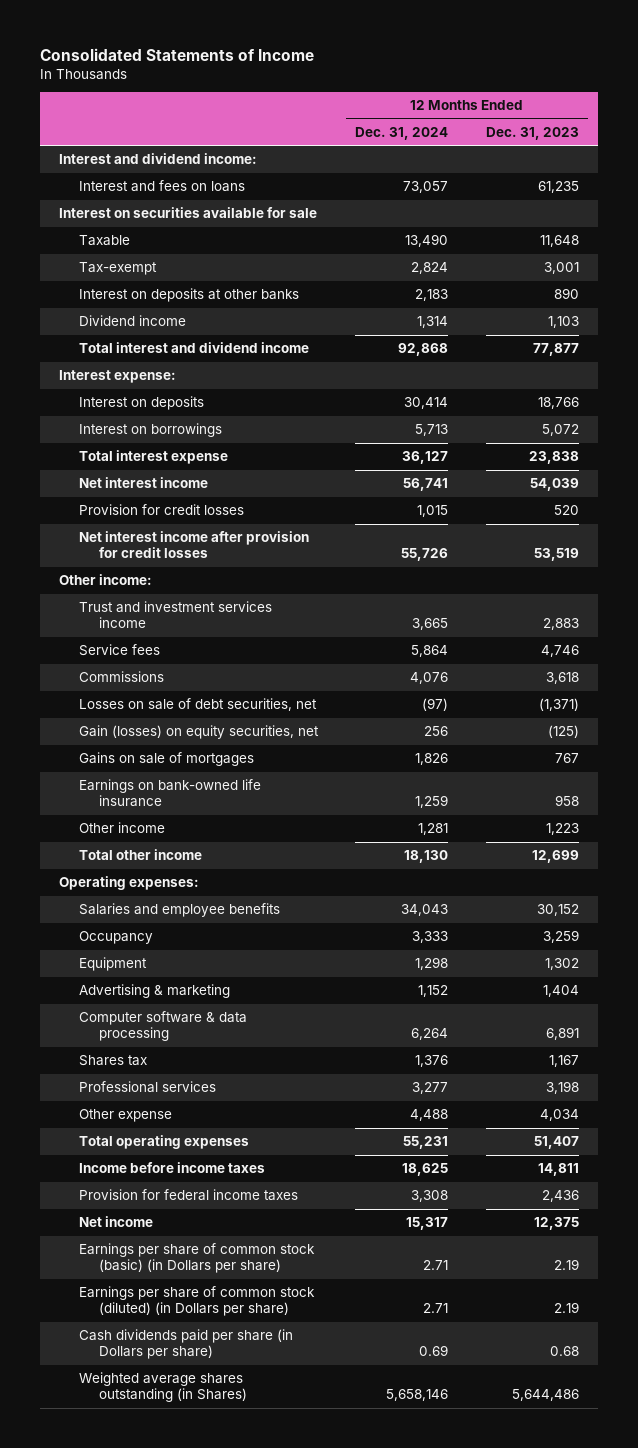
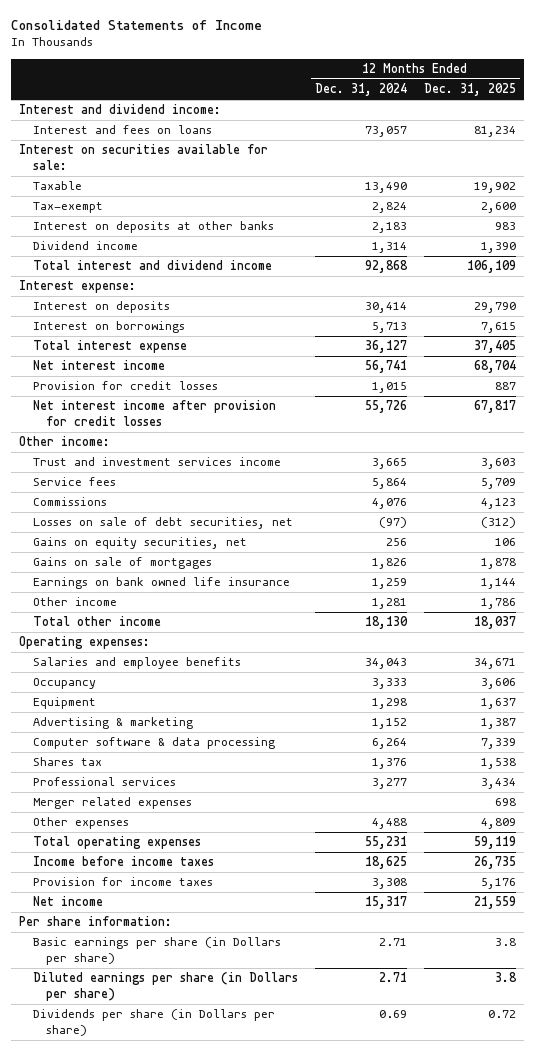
[485,126,579,140] Dec. 31, 2023 -> none
none -> [423,83,516,97] Dec. 31, 2025
[58,207,317,219] Interest on securities available for sale -> [19,144,269,170] Interest on securities available for sale:
[78,725,319,740] Gain (losses) on equity securities, net -> [32,537,247,550] Gains on equity securities, net
[78,779,261,808] Earnings on bank-owned life insurance -> [32,577,290,590] Earnings on bank owned life insurance
none -> [32,797,192,810] Merger related expenses
[78,1109,172,1123] Other expense -> [32,817,129,830] Other expenses
[78,1189,298,1202] Provision for federal income taxes -> [32,877,213,887] Provision for income taxes
[78,1372,247,1403] Weighted average shares outstanding (in Shares) -> none
none -> [19,916,173,927] Per share information:
[78,1243,315,1274] Earnings per share of common stock (basic) (in Dollars per share) -> [32,937,281,965] Basic earnings per share (in Dollars per share)
[78,1286,315,1317] Earnings per share of common stock (diluted) (in Dollars per share) -> [32,972,298,1001] Diluted earnings per share (in Dollars per share)
[78,1329,293,1360] Cash dividends paid per share (in Dollars per share) -> [32,1009,275,1036] Dividends per share (in Dollars per share)

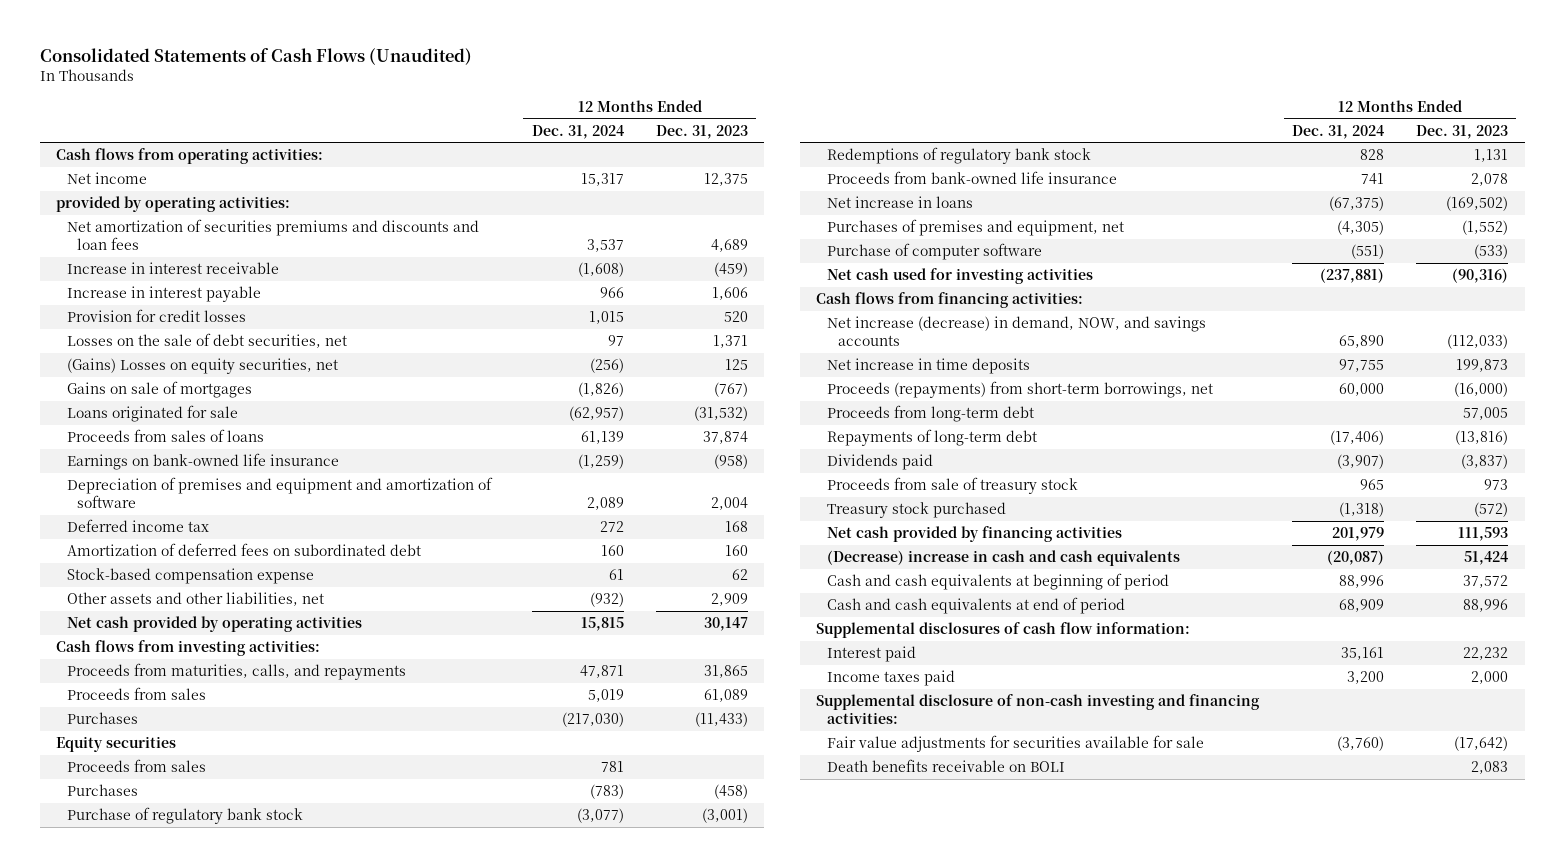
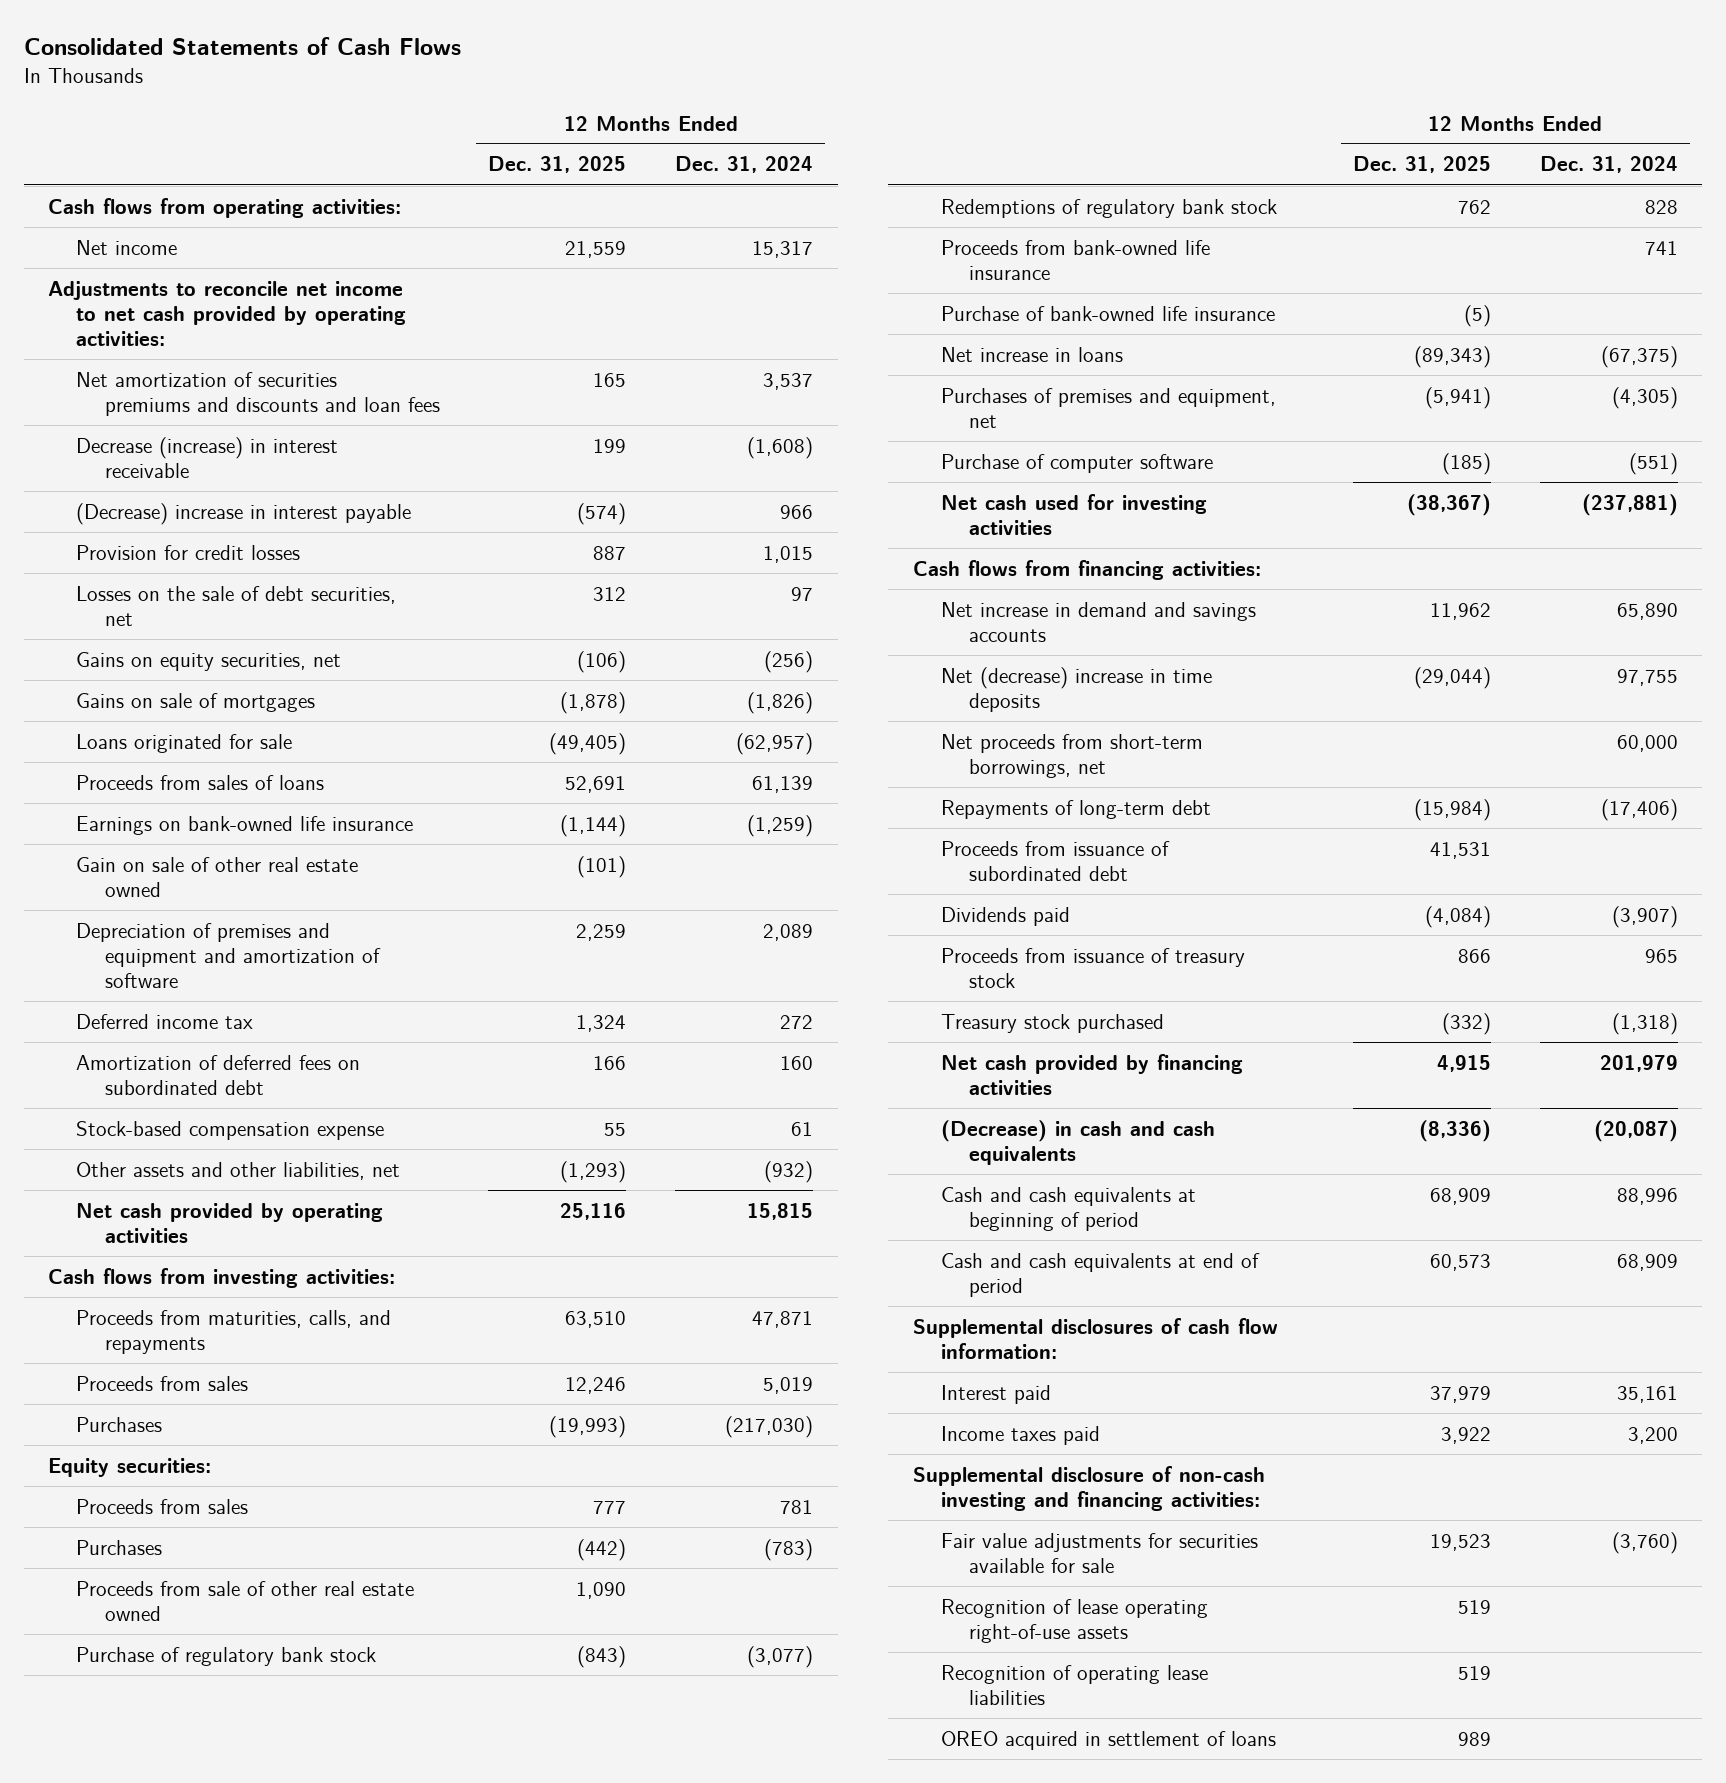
[39,47,472,65] Consolidated Statements of Cash Flows (Unaudited) -> [23,37,461,56] Consolidated Statements of Cash Flows
[656,124,749,139] Dec. 31, 2023 -> none
none -> [488,156,627,174] Dec. 31, 2025
[56,196,291,213] provided by operating activities: -> none
none -> [48,280,407,346] Adjustments to reconcile net income to net cash provided by operating activities:
[66,262,279,275] Increase in interest receivable -> [76,436,339,478] Decrease (increase) in interest receivable
[66,286,261,303] Increase in interest payable -> [76,502,412,525] (Decrease) increase in interest payable
[66,358,338,375] (Gains) Losses on equity securities, net -> [76,651,342,671] Gains on equity securities, net
none -> [76,856,359,897] Gain on sale of other real estate owned
[56,736,177,753] Equity securities -> [48,1457,212,1477] Equity securities:
none -> [76,1580,415,1621] Proceeds from sale of other real estate owned
none -> [940,305,1275,321] Purchase of bank-owned life insurance
[826,405,1034,423] Proceeds from long-term debt -> none
[826,316,1206,346] Net increase (decrease) in demand, NOW, and savings accounts -> [940,601,1256,642] Net increase in demand and savings accounts
[826,358,1030,375] Net increase in time deposits -> [940,666,1212,712] Net (decrease) increase in time deposits
[826,381,1213,399] Proceeds (repayments) from short-term borrowings, net -> [940,733,1203,778] Net proceeds from short-term borrowings, net
none -> [940,840,1170,881] Proceeds from issuance of subordinated debt
[826,477,1078,495] Proceeds from sale of treasury stock -> [940,947,1245,988] Proceeds from issuance of treasury stock
[826,550,1180,567] (Decrease) increase in cash and cash equivalents -> [940,1119,1215,1165] (Decrease) in cash and cash equivalents
[826,759,1065,773] Death benefits receivable on BOLI -> none
none -> [940,1598,1208,1643] Recognition of lease operating right-of-use assets
none -> [940,1664,1208,1705] Recognition of operating lease liabilities
none -> [940,1730,1276,1750] OREO acquired in settlement of loans

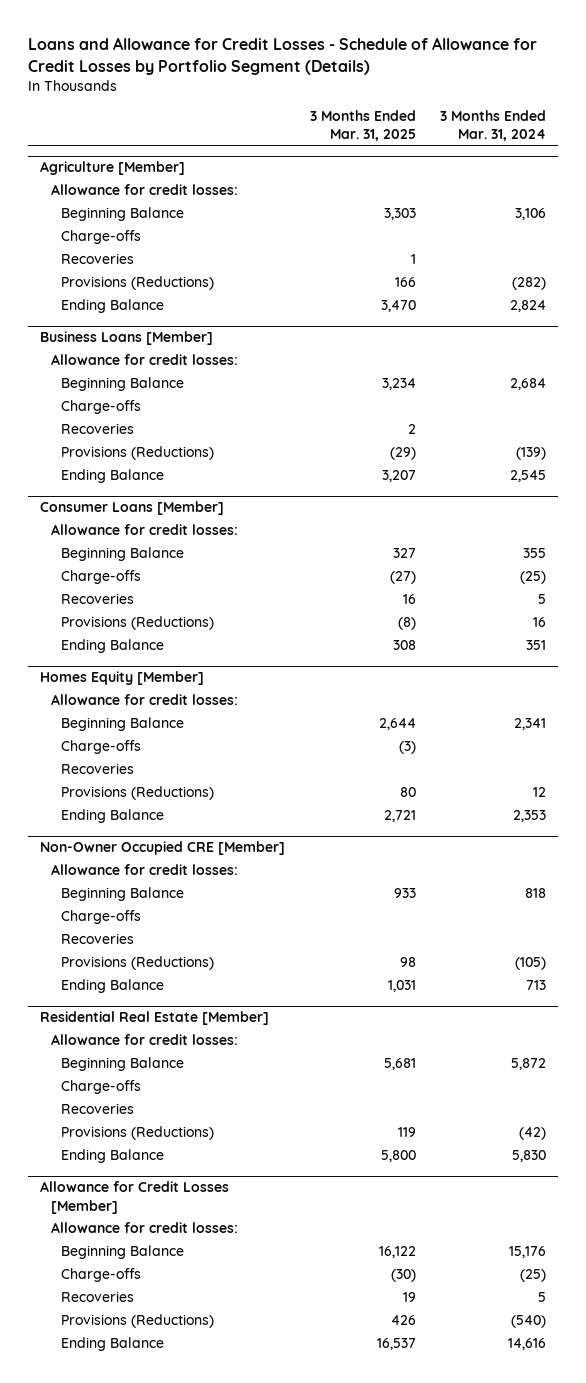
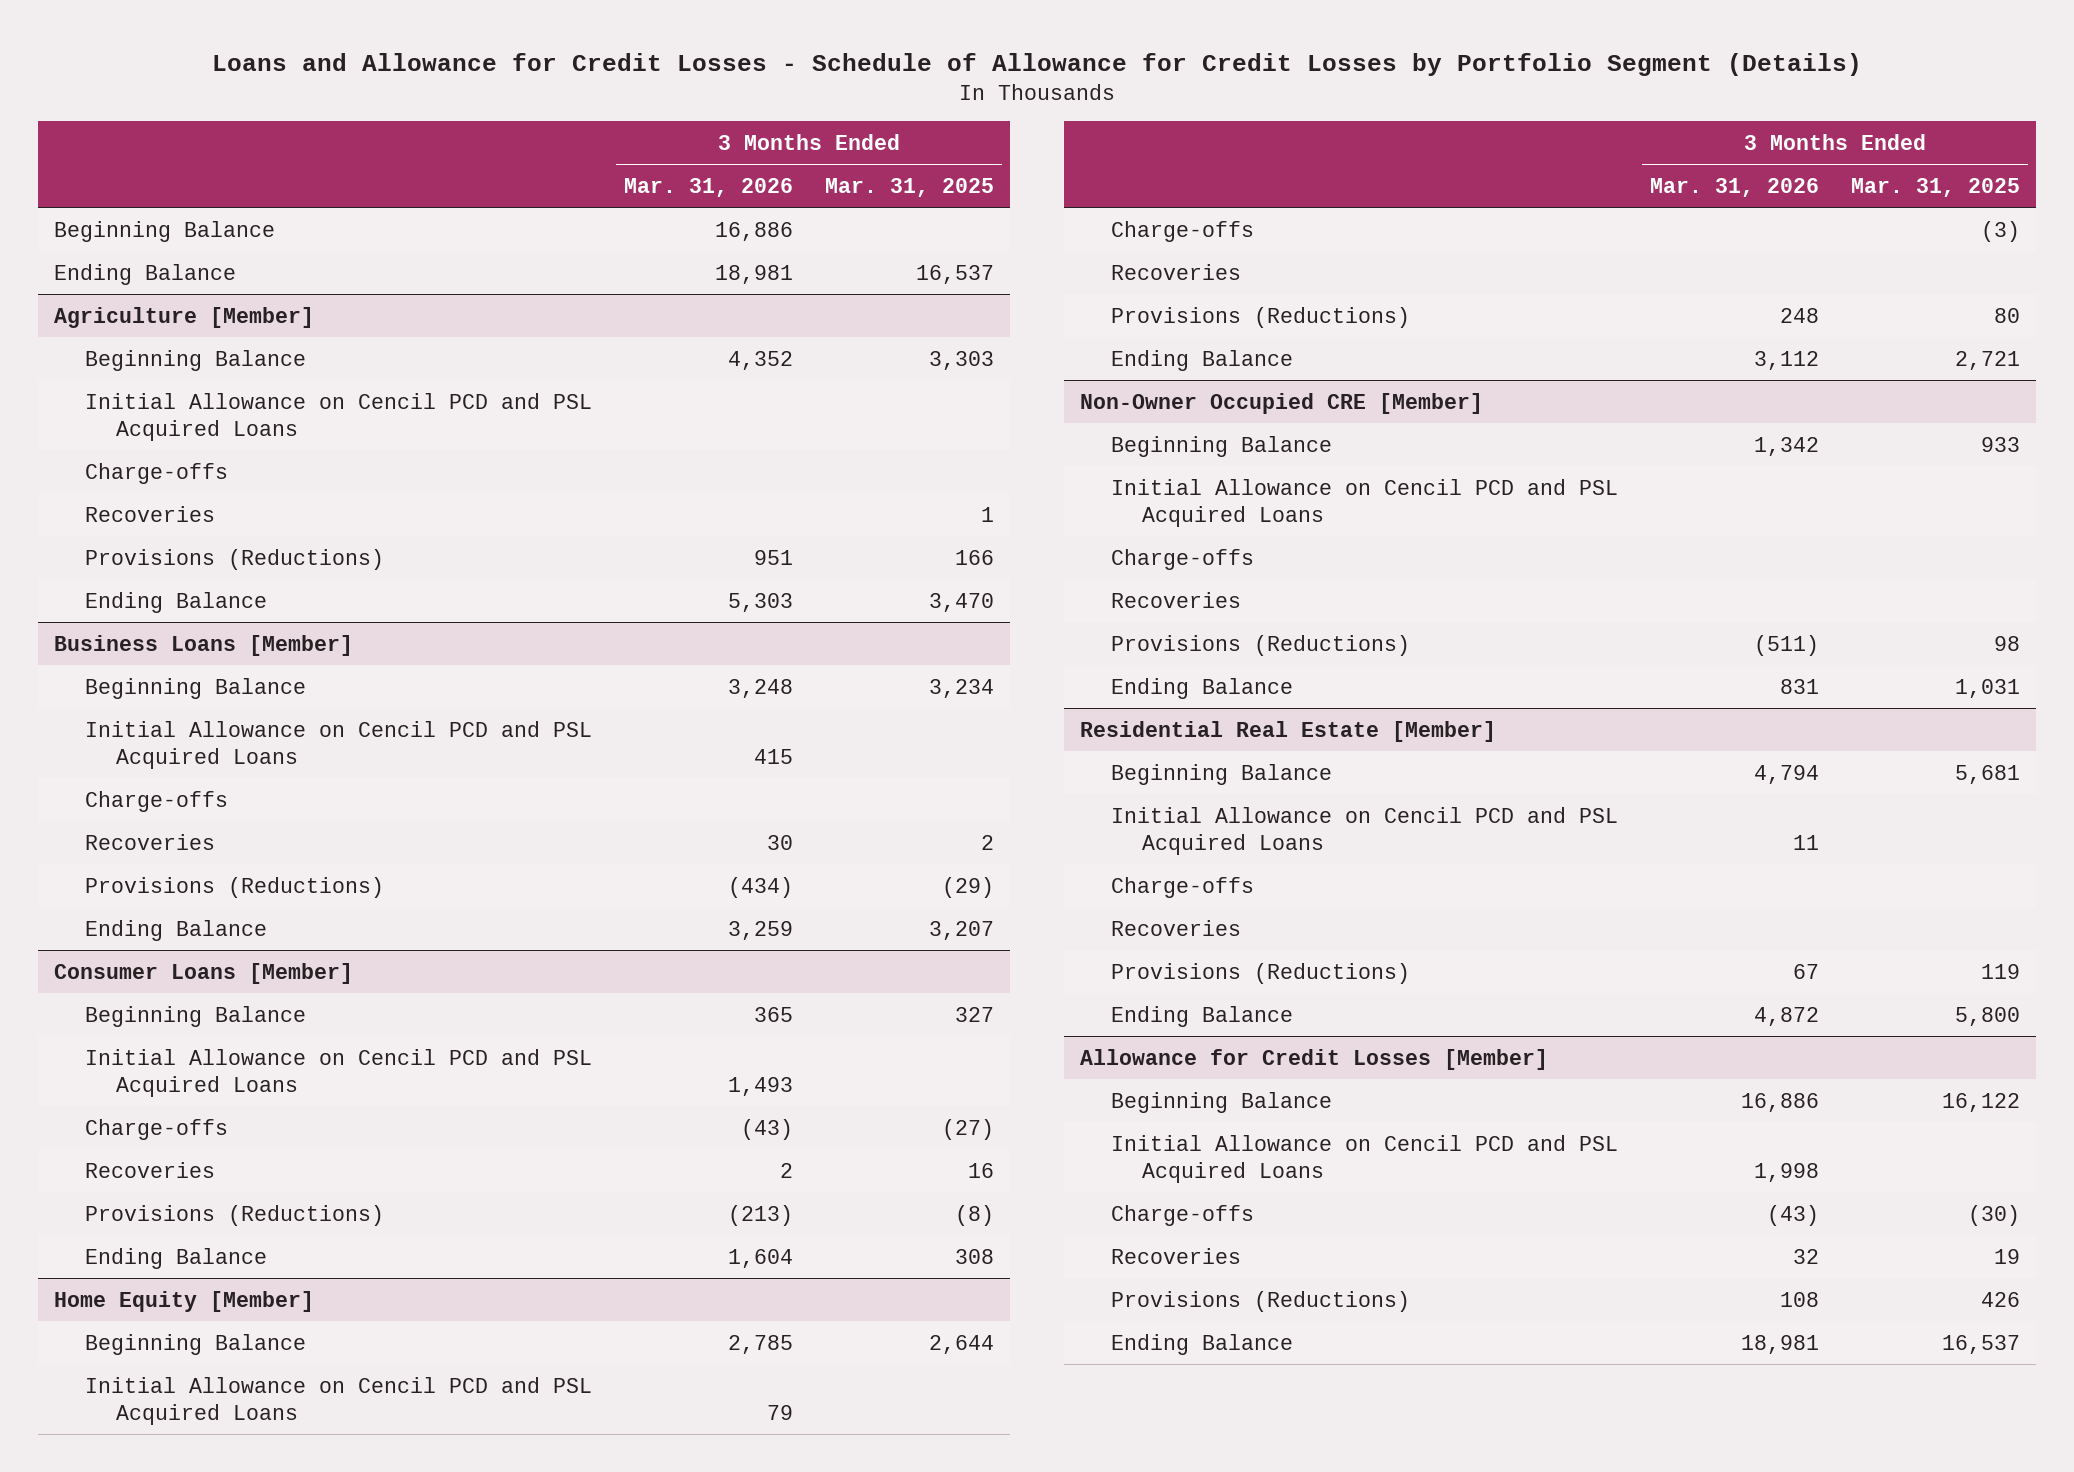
[439,110,546,142] 3 Months Ended Mar. 31, 2024 -> none
none -> [624,177,794,197] Mar. 31, 2026
none -> [53,220,275,242] Beginning Balance
none -> [53,263,236,285] Ending Balance
[50,184,238,196] Allowance for credit losses: -> none
none -> [85,392,593,441] Initial Allowance on Cencil PCD and PSL Acquired Loans
[50,354,238,366] Allowance for credit losses: -> none
none -> [85,720,593,769] Initial Allowance on Cencil PCD and PSL Acquired Loans
[50,524,238,536] Allowance for credit losses: -> none
none -> [85,1048,593,1097] Initial Allowance on Cencil PCD and PSL Acquired Loans
[50,694,238,706] Allowance for credit losses: -> none
[40,671,205,686] Homes Equity [Member] -> [53,1290,314,1312] Home Equity [Member]
none -> [85,1376,593,1425] Initial Allowance on Cencil PCD and PSL Acquired Loans
[50,864,238,876] Allowance for credit losses: -> none
none -> [1110,478,1618,527] Initial Allowance on Cencil PCD and PSL Acquired Loans
[50,1034,238,1046] Allowance for credit losses: -> none
none -> [1110,806,1618,855] Initial Allowance on Cencil PCD and PSL Acquired Loans
[50,1222,238,1234] Allowance for credit losses: -> none
none -> [1110,1134,1618,1183] Initial Allowance on Cencil PCD and PSL Acquired Loans

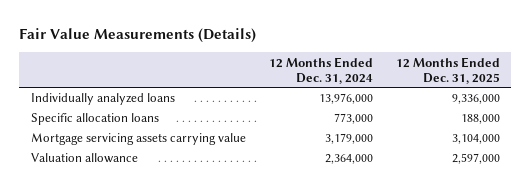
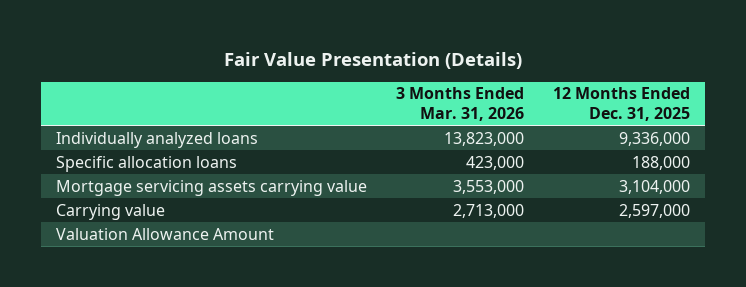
[19,28,257,44] Fair Value Measurements (Details) -> [223,51,522,69] Fair Value Presentation (Details)
[268,56,373,84] 12 Months Ended Dec. 31, 2024 -> none
none -> [395,87,524,122] 3 Months Ended Mar. 31, 2026
[30,153,138,164] Valuation allowance -> [55,203,165,220] Carrying value
none -> [55,227,274,240] Valuation Allowance Amount

